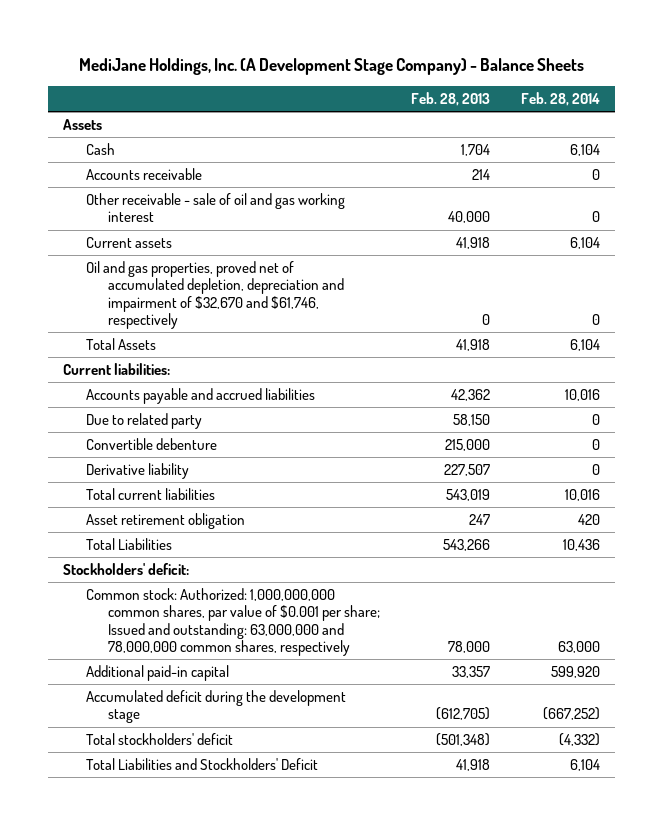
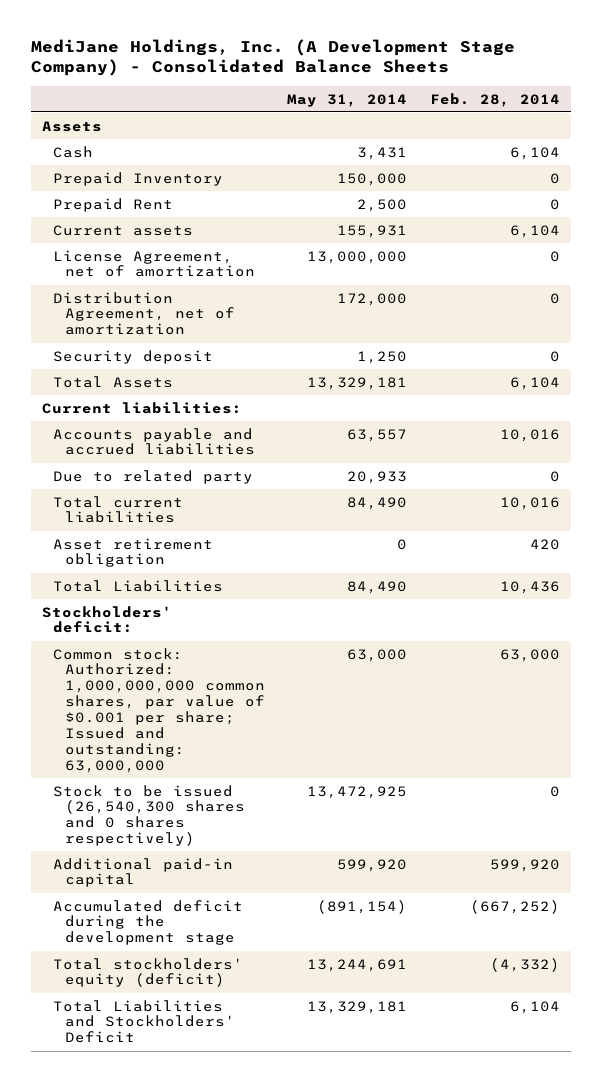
[78,57,584,75] MediJane Holdings, Inc. (A Development Stage Company) - Balance Sheets -> [30,38,515,77] MediJane Holdings, Inc. (A Development Stage Company) - Consolidated Balance Sheets
[410,91,490,106] Feb. 28, 2013 -> none
none -> [287,93,408,107] May 31, 2014
[85,168,202,181] Accounts receivable -> none
[85,193,345,223] Other receivable - sale of oil and gas working interest -> none
none -> [53,171,224,186] Prepaid Inventory
none -> [53,197,174,212] Prepaid Rent
[85,261,344,330] Oil and gas properties, proved net of accumulated depletion, depreciation and impairment of $32,670 and $61,746, respectively -> none
none -> [53,249,255,278] License Agreement, net of amortization
none -> [53,291,235,336] Distribution Agreement, net of amortization
none -> [53,349,214,364] Security deposit
[85,438,217,451] Convertible debenture -> none
[85,463,189,480] Derivative liability -> none
[85,588,380,657] Common stock: Authorized: 1,000,000,000 common shares, par value of $0.001 per share; Issued and outstanding: 63,000,000 and 78,000,000 common shares, respectively -> [53,647,265,773] Common stock: Authorized: 1,000,000,000 common shares, par value of $0.001 per share; Issued and outstanding: 63,000,000
none -> [53,784,245,847] Stock to be issued (26,540,300 shares and 0 shares respectively)
[85,733,233,746] Total stockholders' deficit -> [53,957,244,988] Total stockholders' equity (deficit)

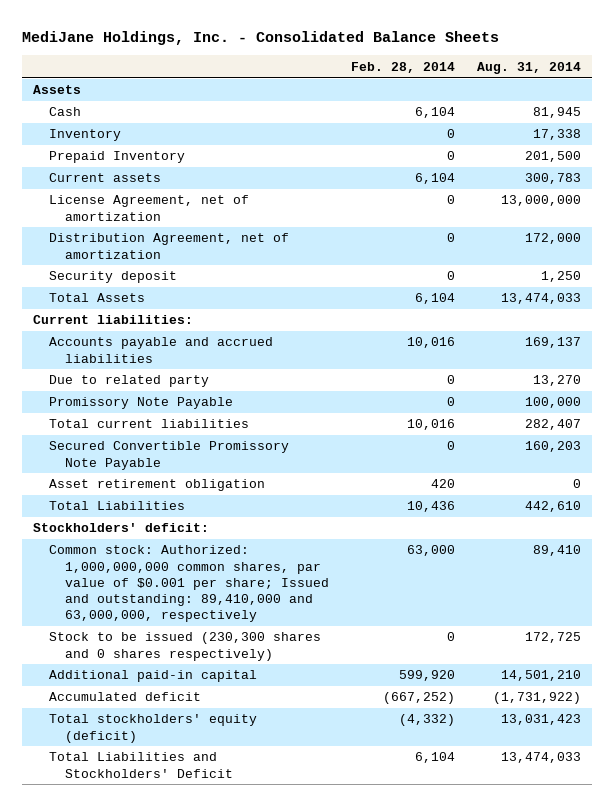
[30,38,515,77] MediJane Holdings, Inc. (A Development Stage Company) - Consolidated Balance Sheets -> [22,31,500,46] MediJane Holdings, Inc. - Consolidated Balance Sheets
[287,93,408,107] May 31, 2014 -> none
none -> [476,61,581,74] Aug. 31, 2014
none -> [48,129,121,142] Inventory
[53,197,174,212] Prepaid Rent -> none
none -> [48,397,233,410] Promissory Note Payable
none -> [48,441,289,470] Secured Convertible Promissory Note Payable
[53,647,265,773] Common stock: Authorized: 1,000,000,000 common shares, par value of $0.001 per share; Issued and outstanding: 63,000,000 -> [48,545,329,622] Common stock: Authorized: 1,000,000,000 common shares, par value of $0.001 per share; Issued and outstanding: 89,410,000 and 63,000,000, respectively
[53,784,245,847] Stock to be issued (26,540,300 shares and 0 shares respectively) -> [48,632,321,661] Stock to be issued (230,300 shares and 0 shares respectively)
[53,899,244,946] Accumulated deficit during the development stage -> [48,692,201,702] Accumulated deficit

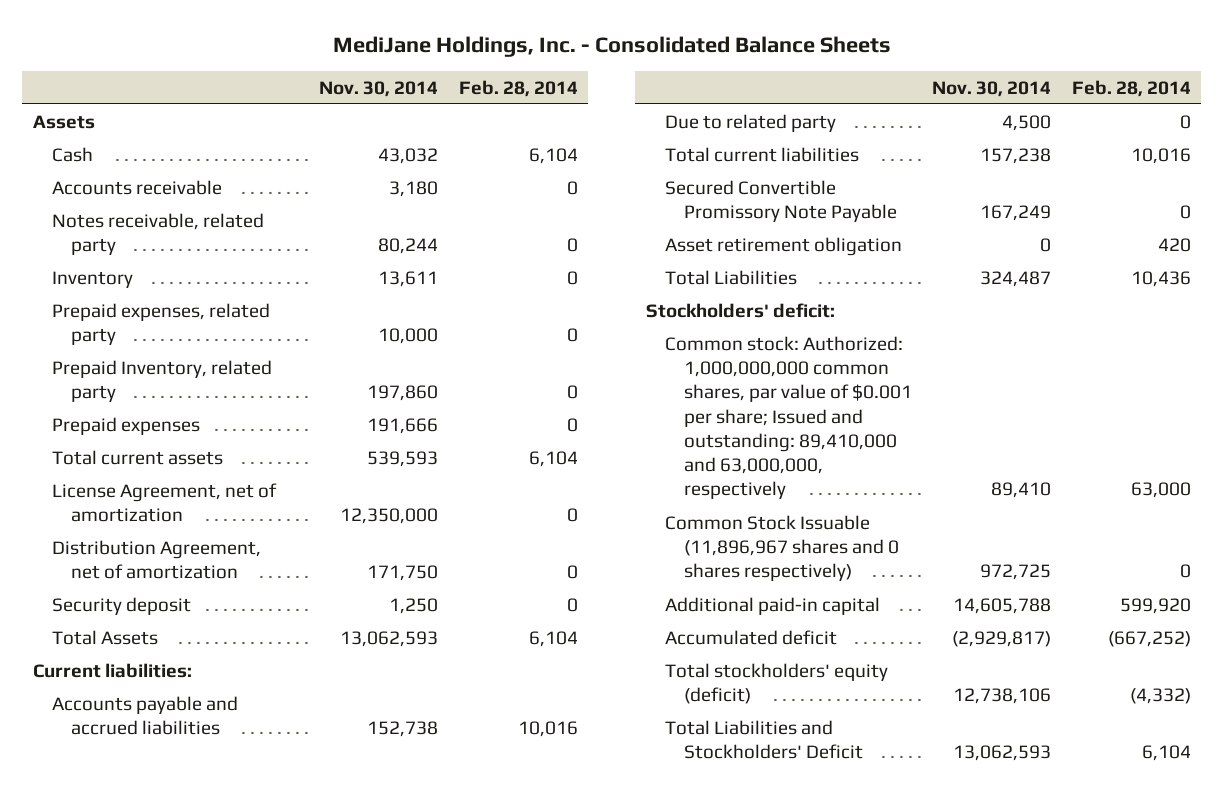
[476,61,581,74] Aug. 31, 2014 -> none
none -> [319,80,439,97] Nov. 30, 2014
none -> [51,179,222,195] Accounts receivable
none -> [51,212,264,256] Notes receivable, related party
none -> [51,302,270,346] Prepaid expenses, related party
[48,151,185,164] Prepaid Inventory -> [51,359,272,403] Prepaid Inventory, related party
none -> [51,416,200,435] Prepaid expenses
[48,173,161,183] Current assets -> [51,449,223,465] Total current assets
[48,397,233,410] Promissory Note Payable -> none
[48,632,321,661] Stock to be issued (230,300 shares and 0 shares respectively) -> none
none -> [664,514,899,582] Common Stock Issuable (11,896,967 shares and 0 shares respectively)

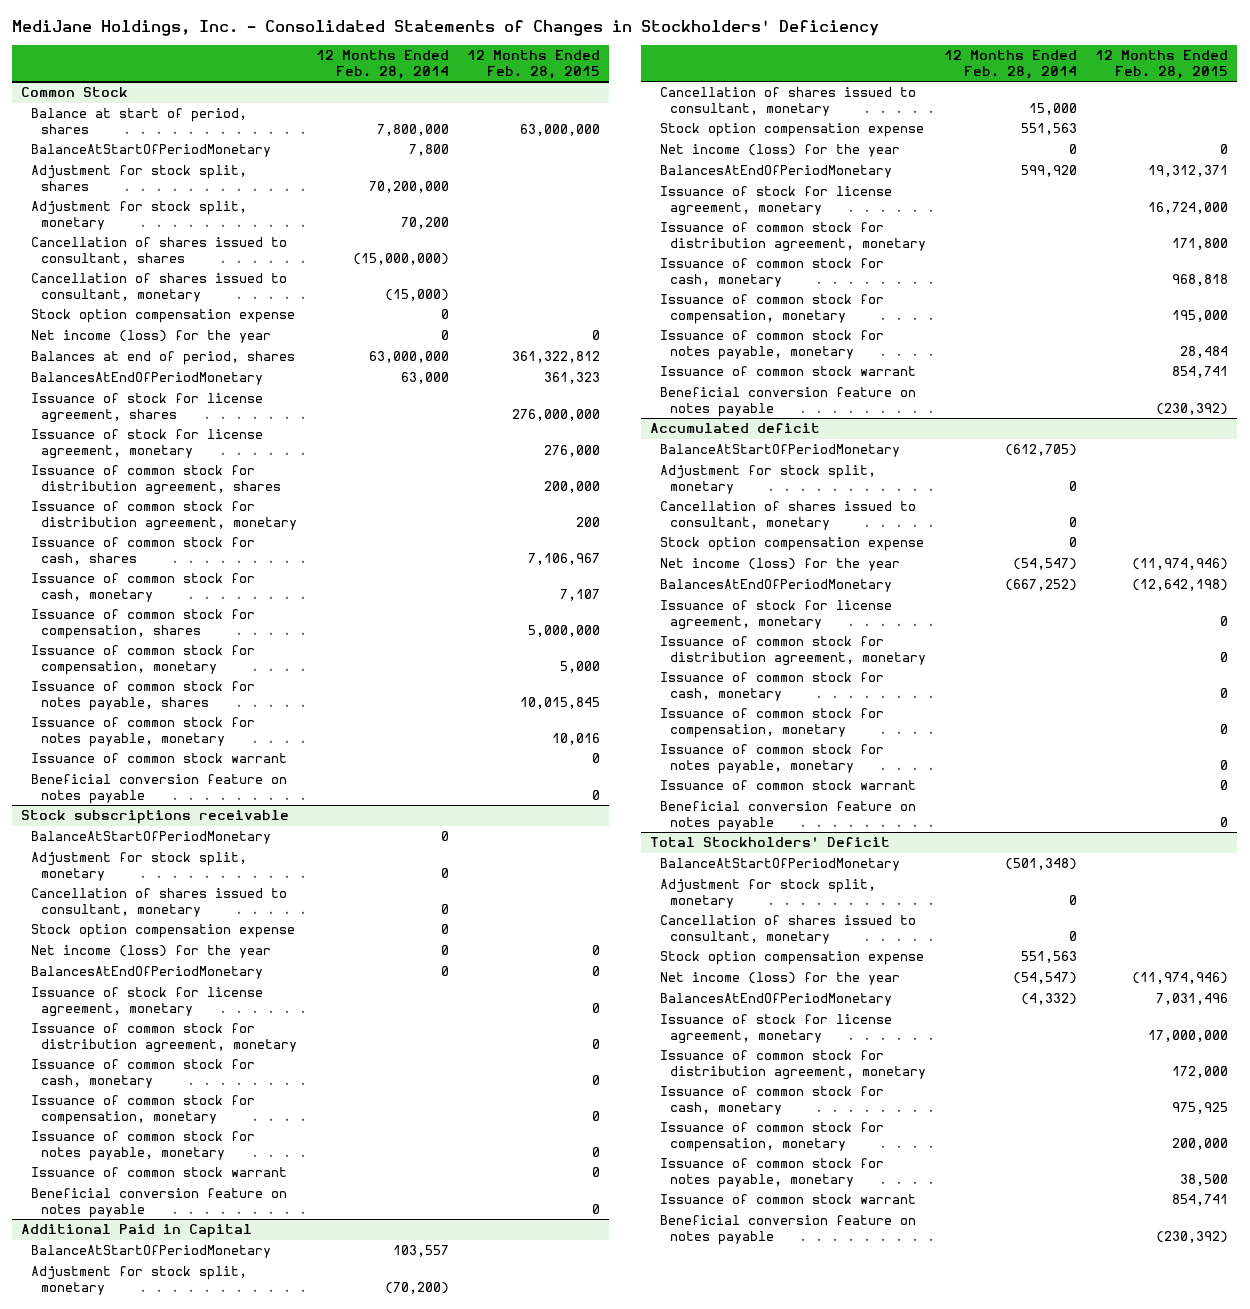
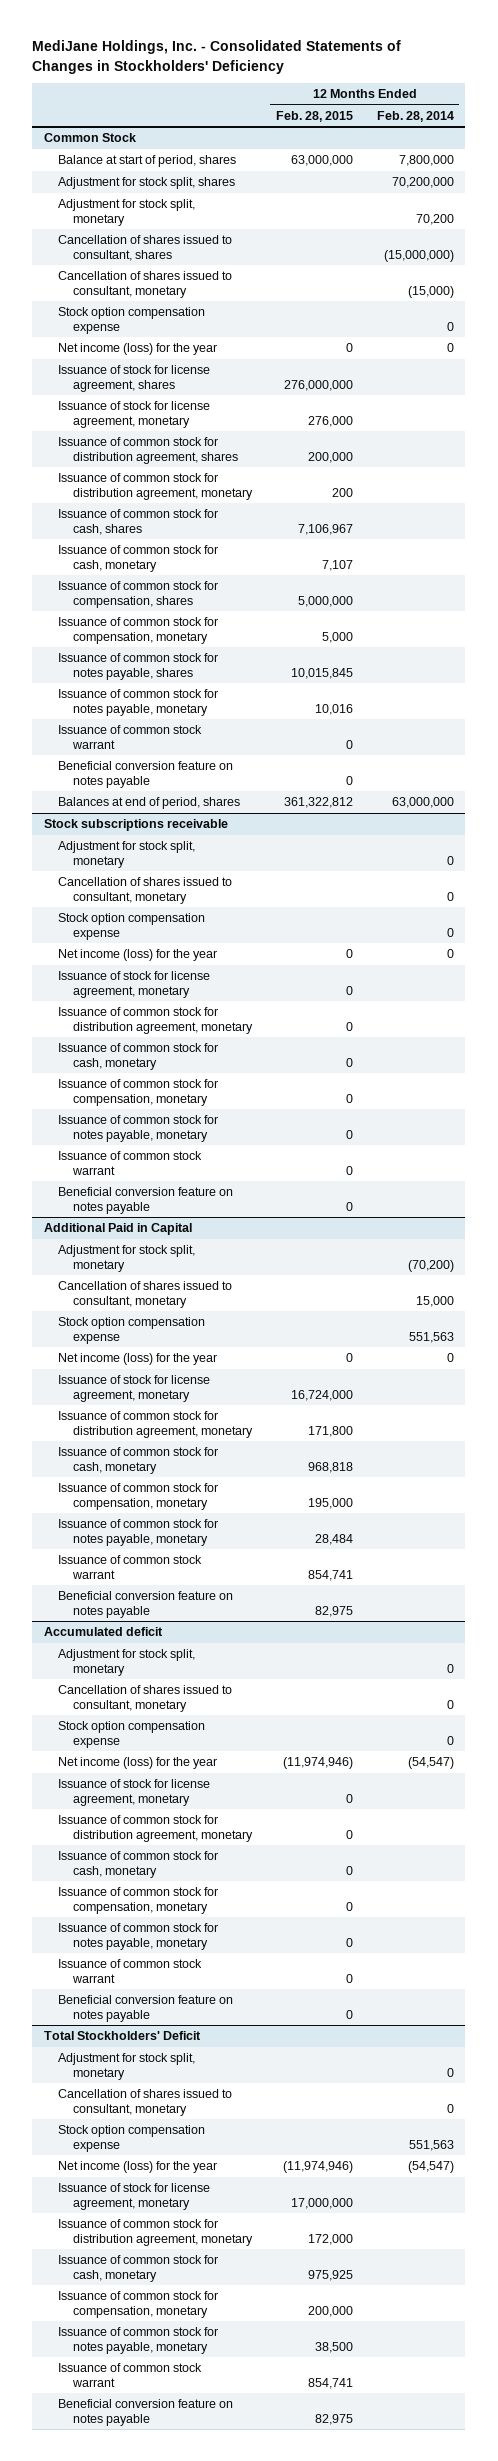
[31,144,272,158] BalanceAtStartOfPeriodMonetary -> none
[31,372,264,386] BalancesAtEndOfPeriodMonetary -> none
[31,351,296,366] Balances at end of period, shares -> [58,797,241,810] Balances at end of period, shares
[31,831,272,845] BalanceAtStartOfPeriodMonetary -> none
[31,966,264,980] BalancesAtEndOfPeriodMonetary -> none
[31,1245,272,1259] BalanceAtStartOfPeriodMonetary -> none
[660,165,893,179] BalancesAtEndOfPeriodMonetary -> none
[1156,402,1229,415] (230,392) -> [314,1605,353,1617] 82,975
[660,444,901,458] BalanceAtStartOfPeriodMonetary -> none
[660,579,893,593] BalancesAtEndOfPeriodMonetary -> none
[660,858,901,872] BalanceAtStartOfPeriodMonetary -> none
[660,993,893,1007] BalancesAtEndOfPeriodMonetary -> none
[1156,1230,1229,1243] (230,392) -> [314,2413,353,2425] 82,975

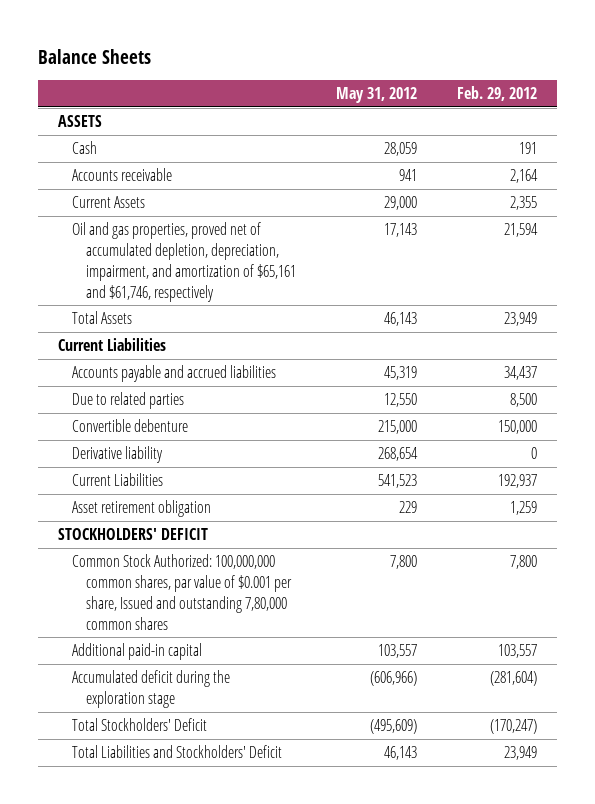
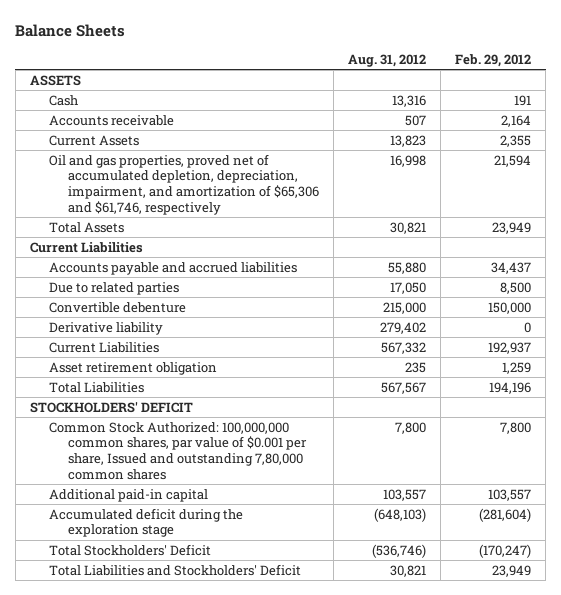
[336,86,418,103] May 31, 2012 -> none
none -> [348,53,427,67] Aug. 31, 2012
[72,222,297,302] Oil and gas properties, proved net of accumulated depletion, depreciation, impairment, and amortization of $65,161 and $61,746, respectively -> [48,153,319,215] Oil and gas properties, proved net of accumulated depletion, depreciation, impairment, and amortization of $65,306 and $61,746, respectively
none -> [48,381,144,393] Total Liabilities

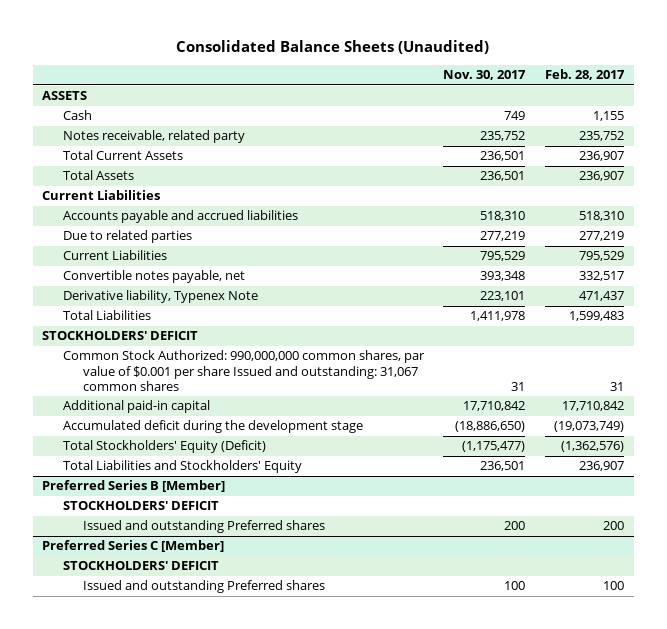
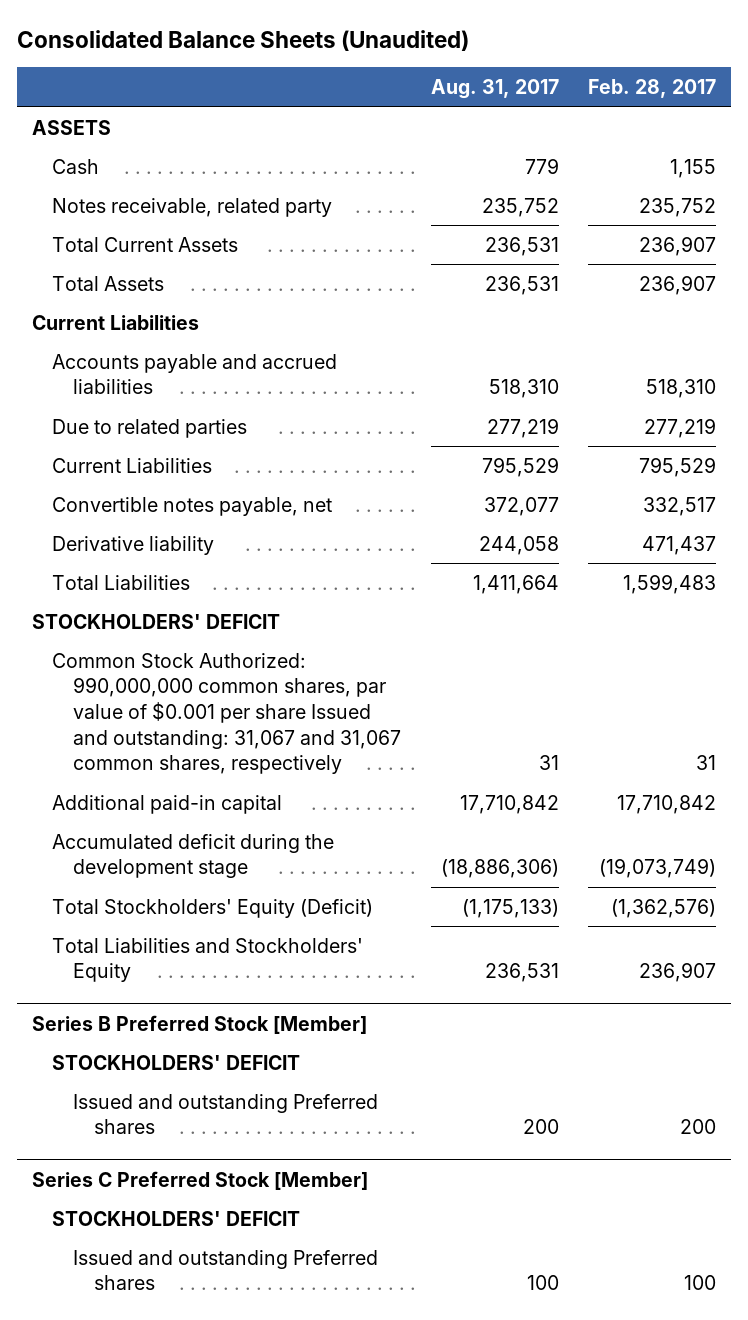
[443,70,527,81] Nov. 30, 2017 -> none
none -> [430,79,559,100] Aug. 31, 2017
[62,290,258,304] Derivative liability, Typenex Note -> [52,535,215,555] Derivative liability
[62,350,425,391] Common Stock Authorized: 990,000,000 common shares, par value of $0.001 per share Issued and outstanding: 31,067 common shares -> [52,652,402,775] Common Stock Authorized: 990,000,000 common shares, par value of $0.001 per share Issued and outstanding: 31,067 and 31,067 common shares, respectively
[42,480,226,493] Preferred Series B [Member] -> [31,1014,367,1034] Series B Preferred Stock [Member]
[42,540,225,553] Preferred Series C [Member] -> [31,1170,368,1190] Series C Preferred Stock [Member]

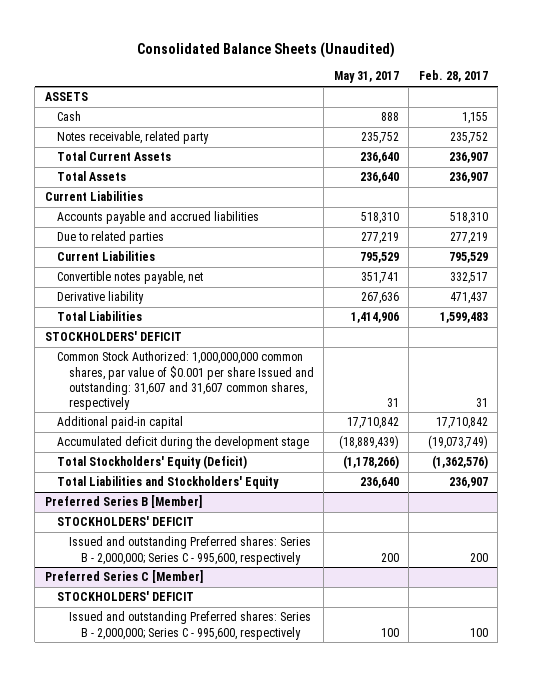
[430,79,559,100] Aug. 31, 2017 -> none
none -> [333,71,399,84] May 31, 2017
[52,652,402,775] Common Stock Authorized: 990,000,000 common shares, par value of $0.001 per share Issued and outstanding: 31,067 and 31,067 common shares, respectively -> [56,351,314,410] Common Stock Authorized: 1,000,000,000 common shares, par value of $0.001 per share Issued and outstanding: 31,607 and 31,607 common shares, respectively
[31,1014,367,1034] Series B Preferred Stock [Member] -> [44,495,202,509] Preferred Series B [Member]
[73,1093,379,1135] Issued and outstanding Preferred shares -> [68,536,311,565] Issued and outstanding Preferred shares: Series B - 2,000,000; Series C - 995,600, respectively
[31,1170,368,1190] Series C Preferred Stock [Member] -> [44,570,203,584] Preferred Series C [Member]
[73,1249,379,1291] Issued and outstanding Preferred shares -> [68,611,311,640] Issued and outstanding Preferred shares: Series B - 2,000,000; Series C - 995,600, respectively

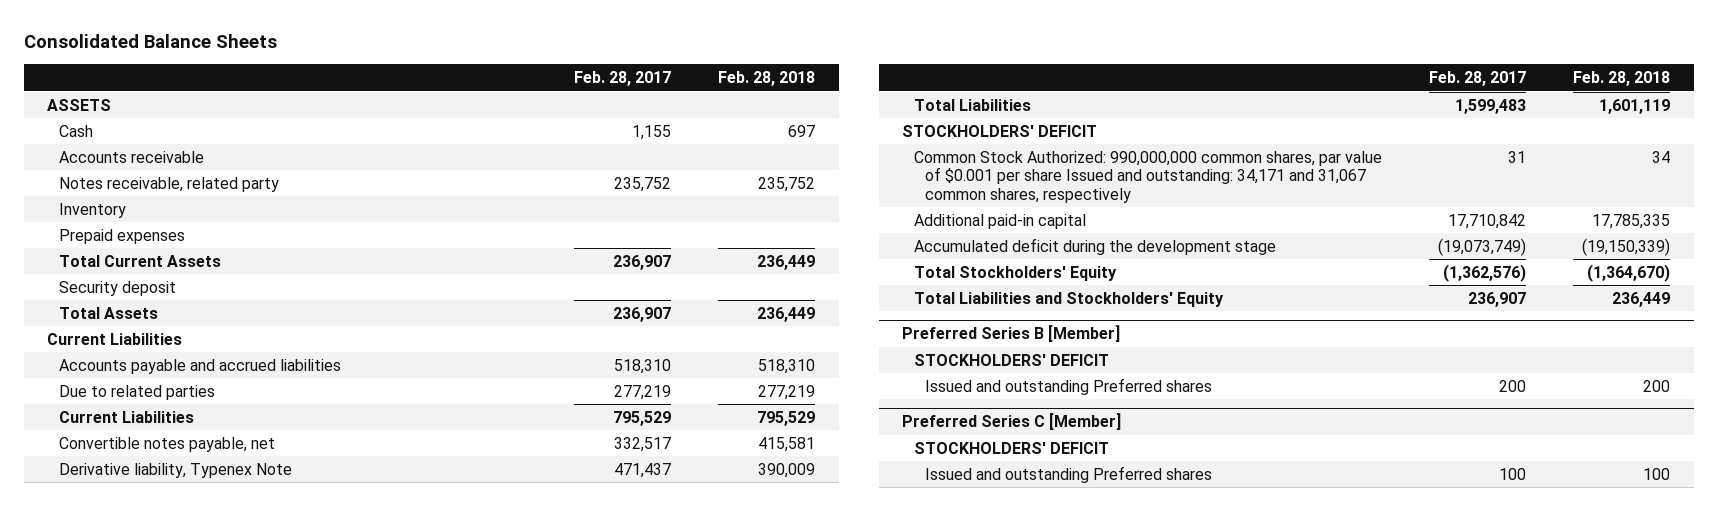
[137,41,396,58] Consolidated Balance Sheets (Unaudited) -> [23,34,277,49] Consolidated Balance Sheets
[333,71,399,84] May 31, 2017 -> none
none -> [718,71,816,87] Feb. 28, 2018
none -> [58,150,204,163] Accounts receivable
none -> [58,202,126,218] Inventory
none -> [58,228,185,244] Prepaid expenses
none -> [58,280,176,296] Security deposit
[56,291,144,305] Derivative liability -> [58,462,292,478] Derivative liability, Typenex Note
[56,351,314,410] Common Stock Authorized: 1,000,000,000 common shares, par value of $0.001 per share Issued and outstanding: 31,607 and 31,607 common shares, respectively -> [913,150,1382,203] Common Stock Authorized: 990,000,000 common shares, par value of $0.001 per share Issued and outstanding: 34,171 and 31,067 common shares, respectively
[56,455,247,470] Total Stockholders' Equity (Deficit) -> [913,265,1117,281] Total Stockholders' Equity
[68,536,311,565] Issued and outstanding Preferred shares: Series B - 2,000,000; Series C - 995,600, respectively -> [925,377,1213,395] Issued and outstanding Preferred shares
[68,611,311,640] Issued and outstanding Preferred shares: Series B - 2,000,000; Series C - 995,600, respectively -> [925,465,1213,483] Issued and outstanding Preferred shares

